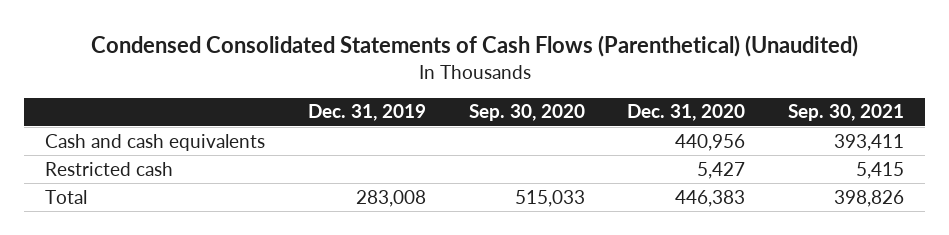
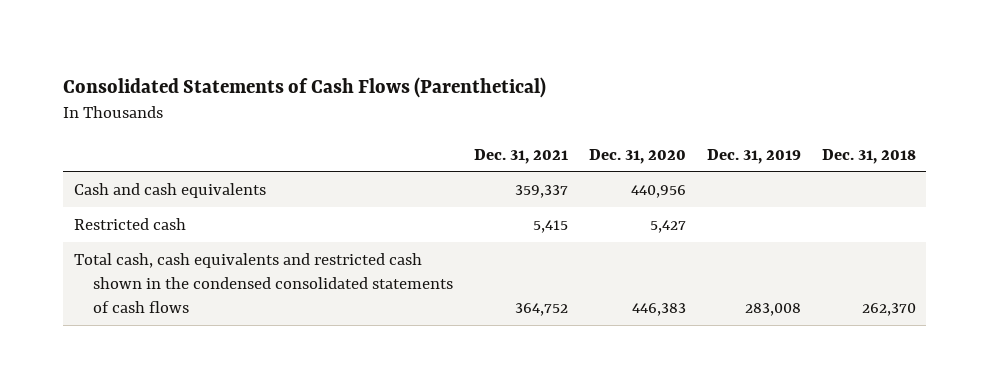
[90,35,858,58] Condensed Consolidated Statements of Cash Flows (Parenthetical) (Unaudited) -> [63,76,547,98] Consolidated Statements of Cash Flows (Parenthetical)
[468,104,585,122] Sep. 30, 2020 -> none
[787,104,904,122] Sep. 30, 2021 -> none
none -> [473,148,568,164] Dec. 31, 2021
none -> [821,148,916,164] Dec. 31, 2018
[45,189,88,204] Total -> [73,252,453,314] Total cash, cash equivalents and restricted cash shown in the condensed consolidated statements of cash flows

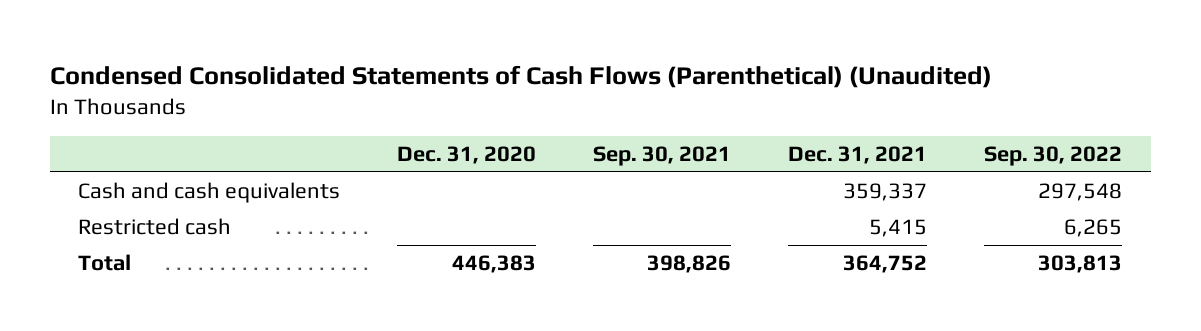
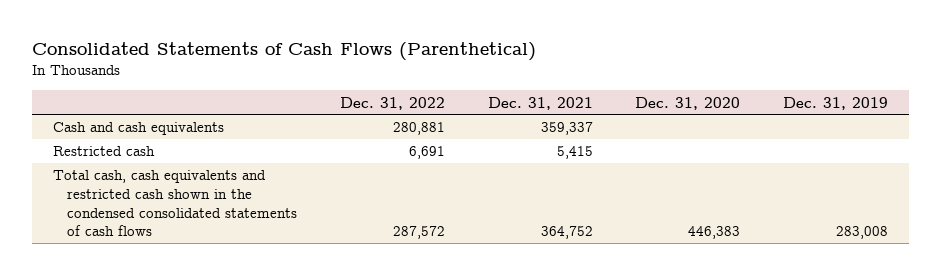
[49,65,992,89] Condensed Consolidated Statements of Cash Flows (Parenthetical) (Unaudited) -> [31,41,536,61] Consolidated Statements of Cash Flows (Parenthetical)
[593,146,732,167] Sep. 30, 2021 -> none
[984,146,1123,167] Sep. 30, 2022 -> none
none -> [339,96,445,110] Dec. 31, 2022
none -> [782,96,888,110] Dec. 31, 2019
[78,254,132,272] Total -> [52,170,298,237] Total cash, cash equivalents and restricted cash shown in the condensed consolidated statements of cash flows

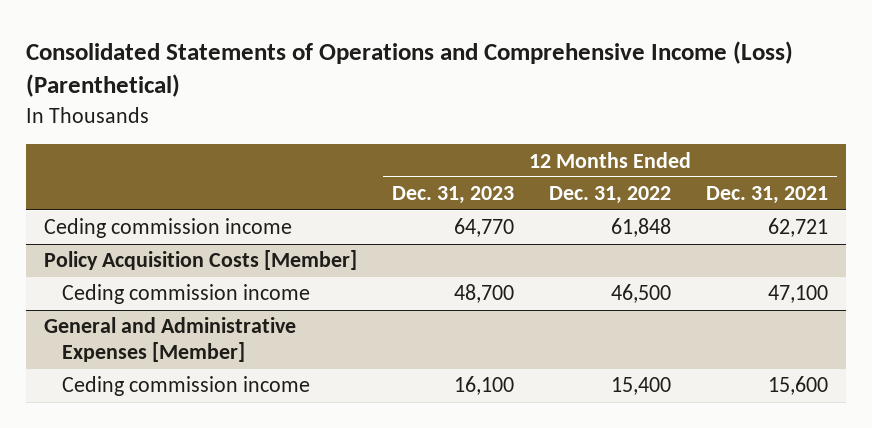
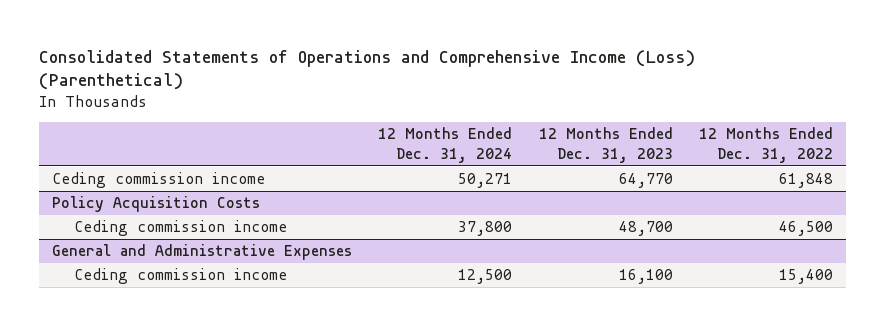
[706,186,829,205] Dec. 31, 2021 -> none
none -> [378,127,513,164] 12 Months Ended Dec. 31, 2024
[43,250,357,271] Policy Acquisition Costs [Member] -> [51,196,260,213] Policy Acquisition Costs
[43,317,296,363] General and Administrative Expenses [Member] -> [51,244,352,261] General and Administrative Expenses

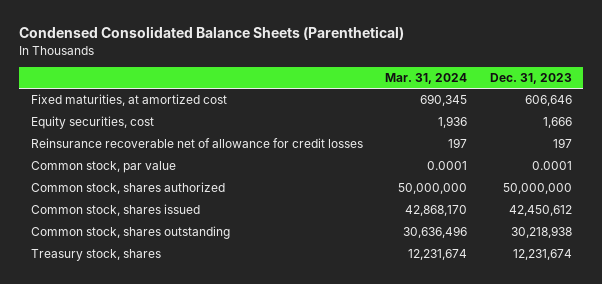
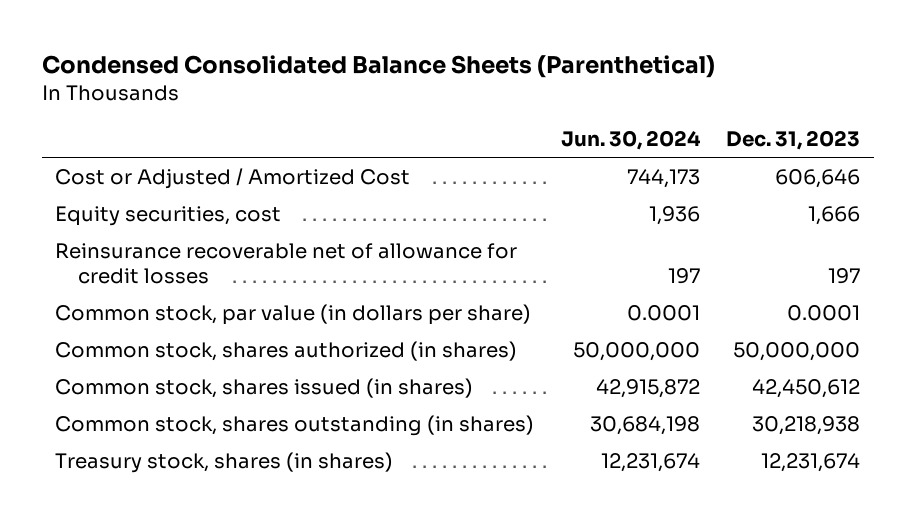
[385,73,468,85] Mar. 31, 2024 -> none
none -> [560,130,701,151] Jun. 30, 2024
[30,94,227,107] Fixed maturities, at amortized cost -> [54,167,410,189] Cost or Adjusted / Amortized Cost
[30,161,176,174] Common stock, par value -> [54,303,531,325] Common stock, par value (in dollars per share)
[30,182,225,195] Common stock, shares authorized -> [54,340,517,361] Common stock, shares authorized (in shares)
[30,204,200,217] Common stock, shares issued -> [54,377,473,398] Common stock, shares issued (in shares)
[30,226,230,240] Common stock, shares outstanding -> [54,414,534,436] Common stock, shares outstanding (in shares)
[30,249,161,262] Treasury stock, shares -> [54,451,393,473] Treasury stock, shares (in shares)

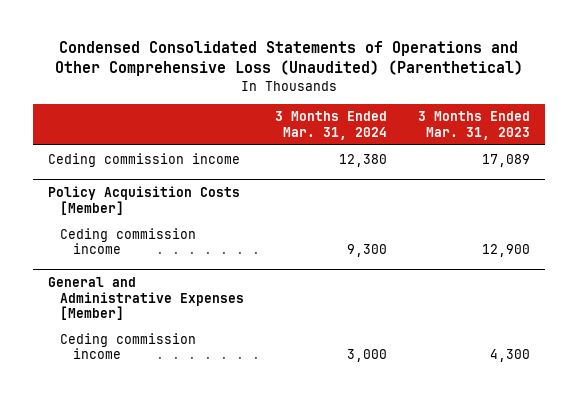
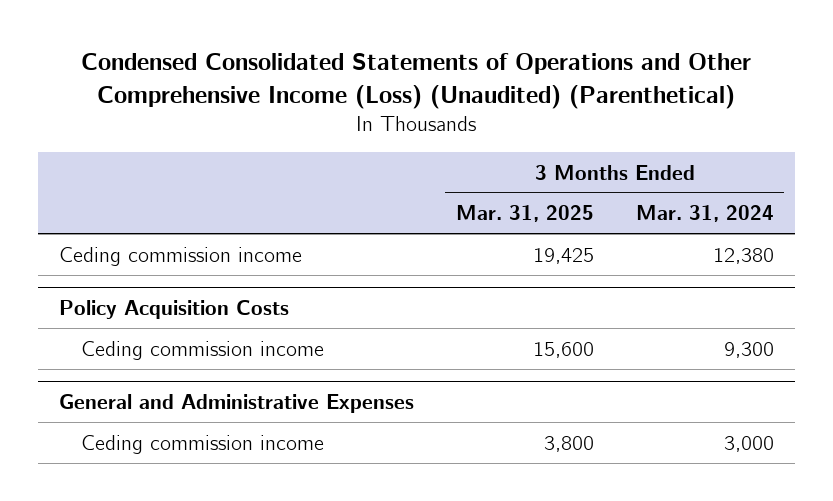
[55,40,524,77] Condensed Consolidated Statements of Operations and Other Comprehensive Loss (Unaudited) (Parenthetical) -> [81,53,752,109] Condensed Consolidated Statements of Operations and Other Comprehensive Income (Loss) (Unaudited) (Parenthetical)
[417,111,530,140] 3 Months Ended Mar. 31, 2023 -> none
none -> [455,205,594,223] Mar. 31, 2025
[48,186,241,215] Policy Acquisition Costs [Member] -> [58,300,289,320] Policy Acquisition Costs
[48,277,245,321] General and Administrative Expenses [Member] -> [58,394,414,414] General and Administrative Expenses

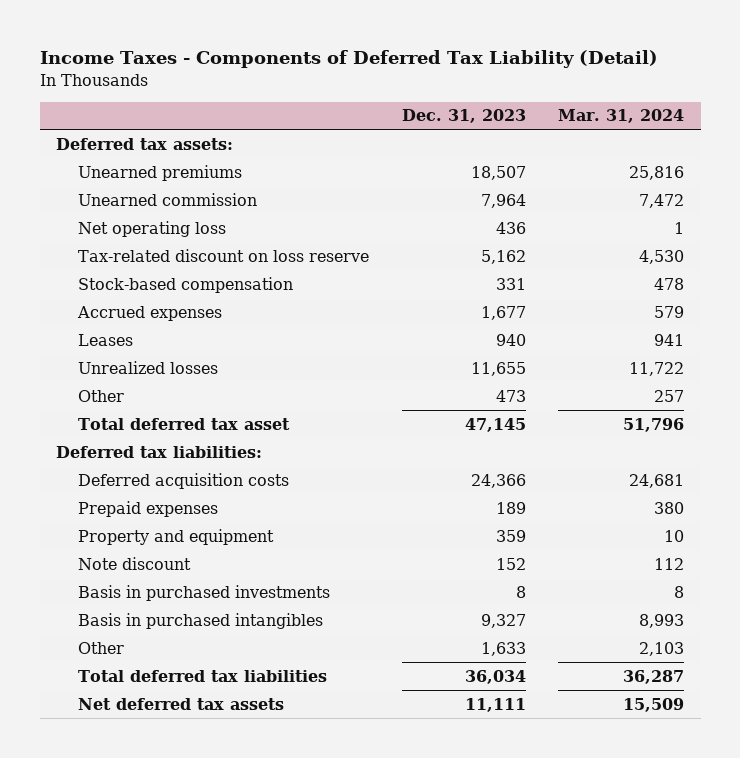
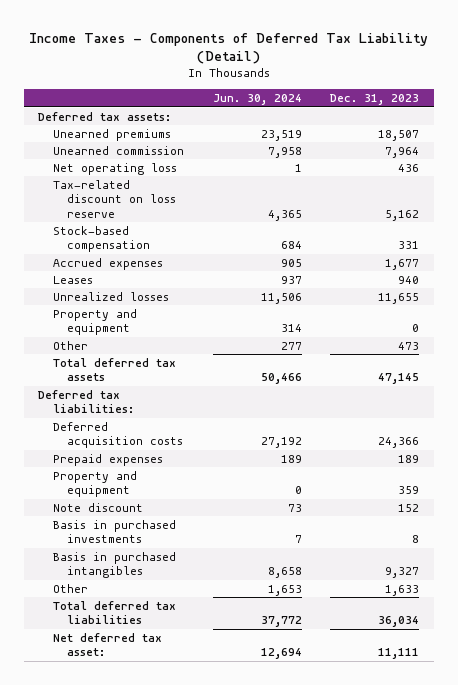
[558,109,685,124] Mar. 31, 2024 -> none
none -> [212,94,302,106] Jun. 30, 2024
none -> [52,308,137,336] Property and equipment
[77,417,290,430] Total deferred tax asset -> [52,357,176,382] Total deferred tax assets
[77,697,284,710] Net deferred tax assets -> [52,632,162,657] Net deferred tax asset:

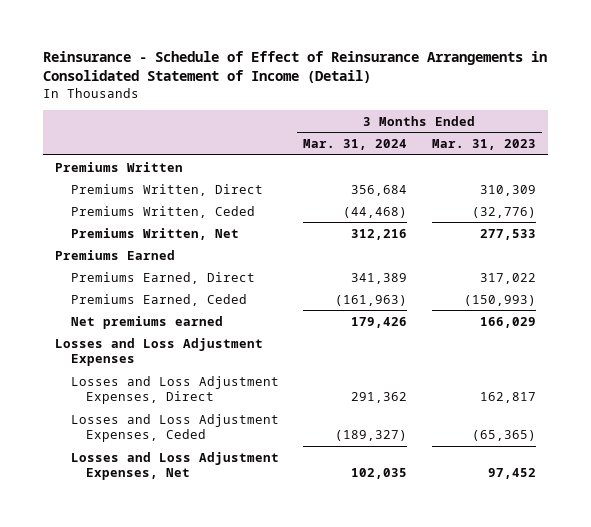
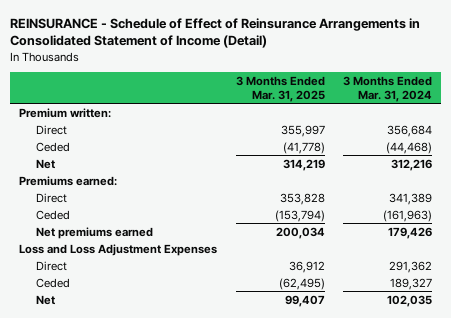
[42,51,547,84] Reinsurance - Schedule of Effect of Reinsurance Arrangements in Consolidated Statement of Income (Detail) -> [9,17,420,49] REINSURANCE - Schedule of Effect of Reinsurance Arrangements in Consolidated Statement of Income (Detail)
[431,139,536,151] Mar. 31, 2023 -> none
none -> [235,75,325,102] 3 Months Ended Mar. 31, 2025
[55,161,184,172] Premiums Written -> [19,107,112,118] Premium written:
[70,183,263,196] Premiums Written, Direct -> [35,124,67,135] Direct
[70,205,255,218] Premiums Written, Ceded -> [35,141,70,152] Ceded
[70,227,239,240] Premiums Written, Net -> [35,158,55,169] Net
[55,249,176,260] Premiums Earned -> [19,175,118,186] Premiums earned:
[70,271,255,284] Premiums Earned, Direct -> [35,192,67,203] Direct
[70,293,247,306] Premiums Earned, Ceded -> [35,209,70,220] Ceded
[70,413,279,442] Losses and Loss Adjustment Expenses, Ceded -> none
[55,337,264,366] Losses and Loss Adjustment Expenses -> [19,243,218,256] Loss and Loss Adjustment Expenses
[70,375,279,404] Losses and Loss Adjustment Expenses, Direct -> [35,260,67,271] Direct
none -> [35,277,70,288] Ceded
[70,451,279,480] Losses and Loss Adjustment Expenses, Net -> [35,294,55,305] Net

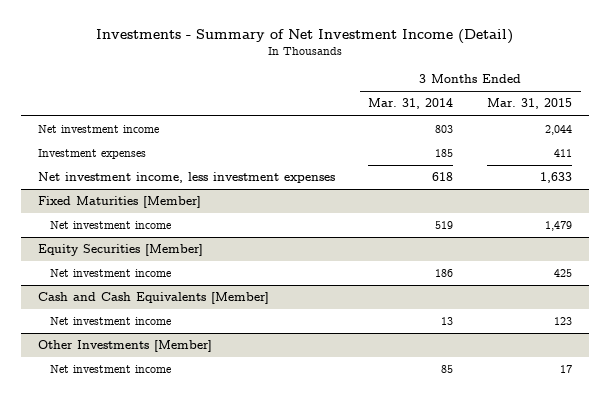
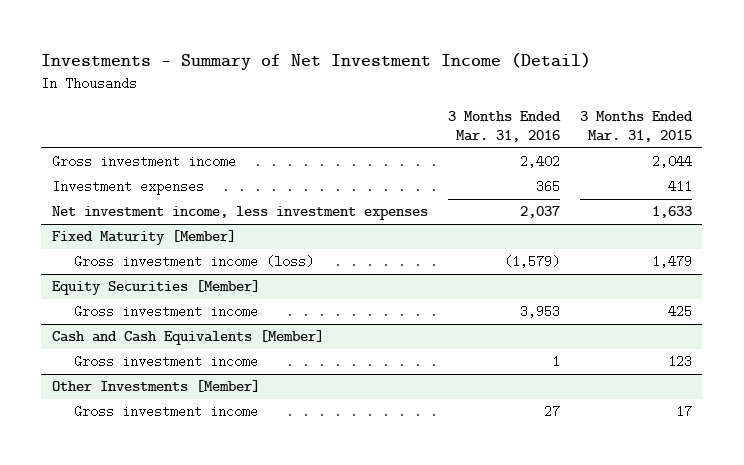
[368,98,454,110] Mar. 31, 2014 -> none
none -> [447,111,561,142] 3 Months Ended Mar. 31, 2016
[37,125,159,134] Net investment income -> [51,155,236,169] Gross investment income
[37,196,201,209] Fixed Maturities [Member] -> [51,230,236,246] Fixed Maturity [Member]
[49,221,171,230] Net investment income -> [74,255,315,269] Gross investment income (loss)
[49,269,171,278] Net investment income -> [74,305,259,319] Gross investment income
[49,317,171,326] Net investment income -> [74,355,259,369] Gross investment income
[49,365,171,374] Net investment income -> [74,405,259,419] Gross investment income

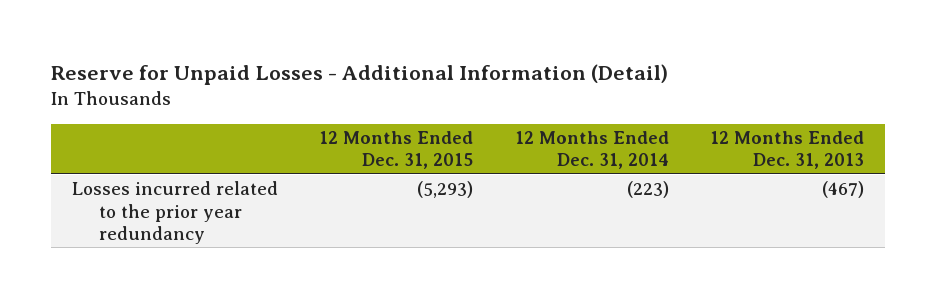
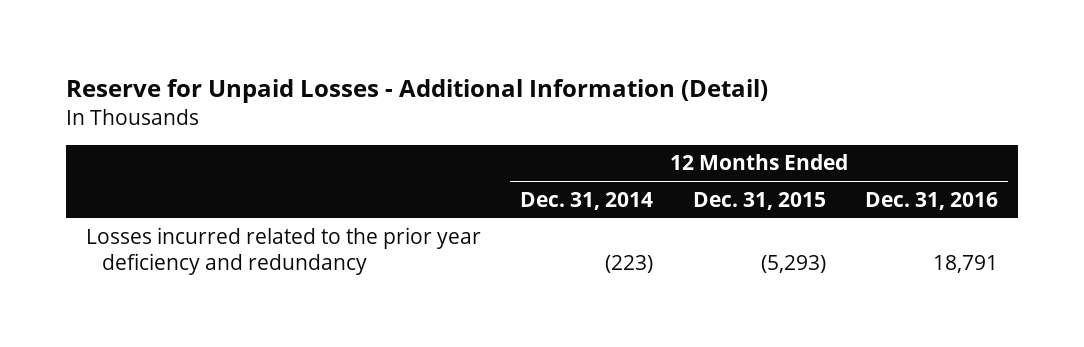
[710,130,865,170] 12 Months Ended Dec. 31, 2013 -> none
none -> [865,191,999,210] Dec. 31, 2016
[72,181,279,245] Losses incurred related to the prior year redundancy -> [85,227,481,276] Losses incurred related to the prior year deficiency and redundancy

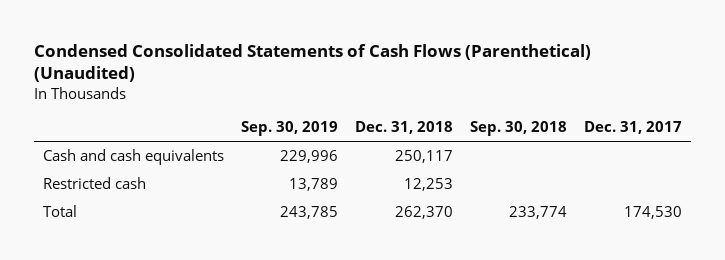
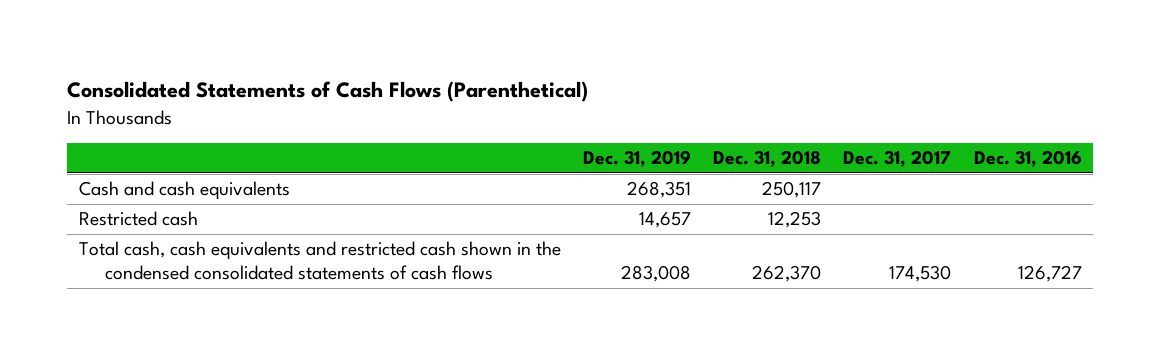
[34,43,592,83] Condensed Consolidated Statements of Cash Flows (Parenthetical) (Unaudited) -> [67,81,589,103] Consolidated Statements of Cash Flows (Parenthetical)
[240,121,338,137] Sep. 30, 2019 -> none
[470,121,568,137] Sep. 30, 2018 -> none
none -> [582,150,691,168] Dec. 31, 2019
none -> [973,150,1082,168] Dec. 31, 2016
[42,205,77,218] Total -> [78,241,561,281] Total cash, cash equivalents and restricted cash shown in the condensed consolidated statements of cash flows

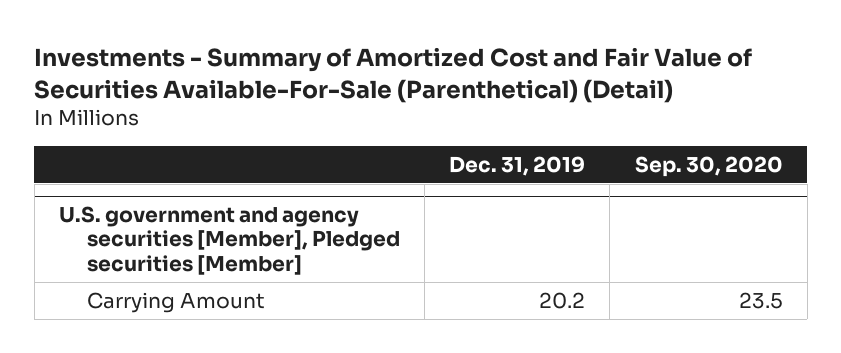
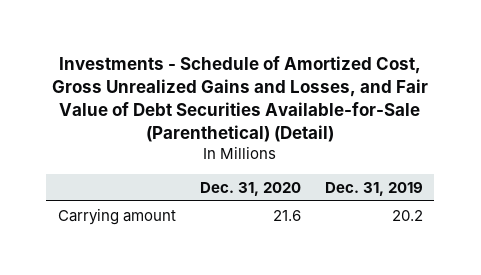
[34,46,753,103] Investments - Summary of Amortized Cost and Fair Value of Securities Available-For-Sale (Parenthetical) (Detail) -> [52,55,429,142] Investments - Schedule of Amortized Cost, Gross Unrealized Gains and Losses, and Fair Value of Debt Securities Available-for-Sale (Parenthetical) (Detail)
[634,155,783,177] Sep. 30, 2020 -> none
none -> [199,181,301,196] Dec. 31, 2020
[58,206,401,275] U.S. government and agency securities [Member], Pledged securities [Member] -> none
[87,291,266,313] Carrying Amount -> [58,207,177,225] Carrying amount

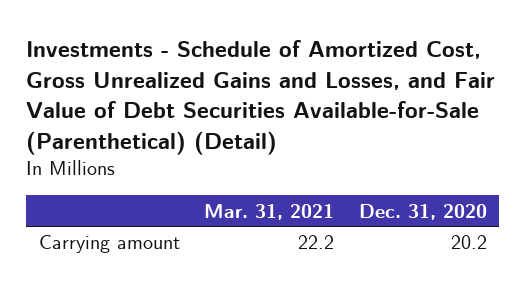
[324,181,423,196] Dec. 31, 2019 -> none
none -> [204,203,335,220] Mar. 31, 2021
[272,209,301,221] 21.6 -> [450,235,487,250] 20.2

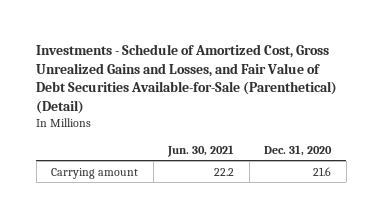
[204,203,335,220] Mar. 31, 2021 -> none
none -> [167,145,235,158] Jun. 30, 2021
[450,235,487,250] 20.2 -> [313,166,332,176] 21.6

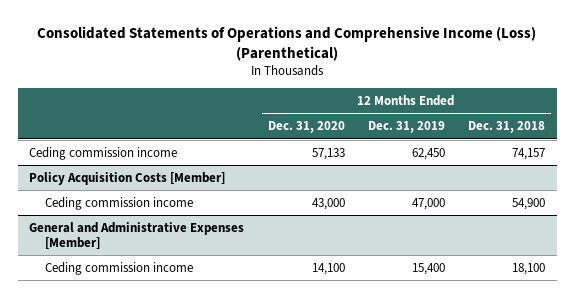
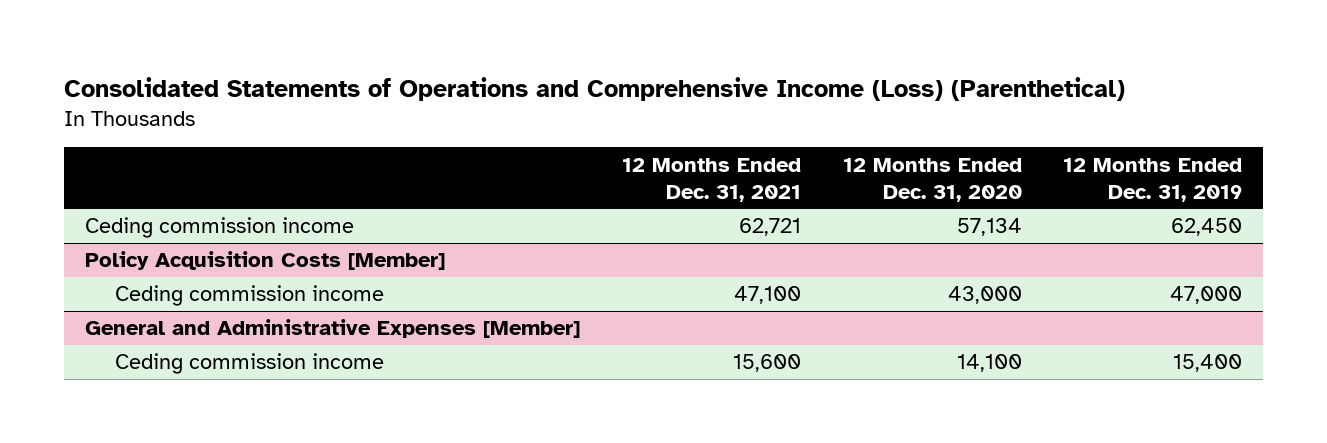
[468,121,546,134] Dec. 31, 2018 -> none
none -> [621,157,801,202] 12 Months Ended Dec. 31, 2021
[311,147,345,160] 57,133 -> [956,218,1022,237] 57,134

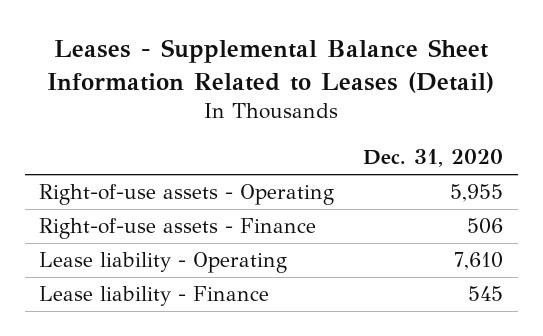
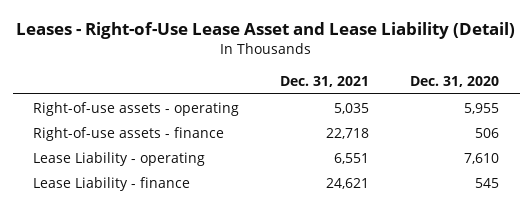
[47,39,495,94] Leases - Supplemental Balance Sheet Information Related to Leases (Detail) -> [16,21,516,39] Leases - Right-of-Use Lease Asset and Lease Liability (Detail)
none -> [280,76,370,88] Dec. 31, 2021
[39,184,335,206] Right-of-use assets - Operating -> [33,101,240,116] Right-of-use assets - operating
[39,218,317,240] Right-of-use assets - Finance -> [33,126,225,141] Right-of-use assets - finance
[39,252,288,274] Lease liability - Operating -> [33,151,206,166] Lease Liability - operating
[39,286,270,307] Lease liability - Finance -> [33,176,191,191] Lease Liability - finance

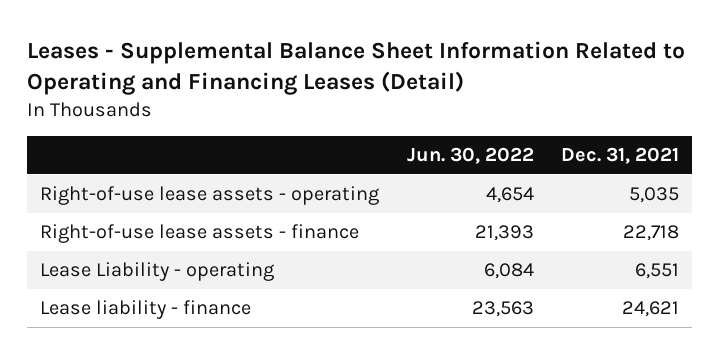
[16,21,516,39] Leases - Right-of-Use Lease Asset and Lease Liability (Detail) -> [26,40,685,96] Leases - Supplemental Balance Sheet Information Related to Operating and Financing Leases (Detail)
[410,76,500,88] Dec. 31, 2020 -> none
none -> [406,147,534,165] Jun. 30, 2022
[33,101,240,116] Right-of-use assets - operating -> [40,186,380,206] Right-of-use lease assets - operating
[33,126,225,141] Right-of-use assets - finance -> [40,224,360,244] Right-of-use lease assets - finance
[33,176,191,191] Lease Liability - finance -> [40,300,252,320] Lease liability - finance

